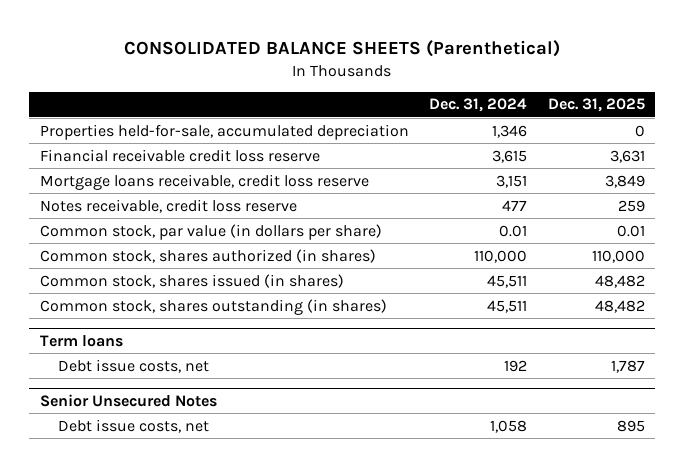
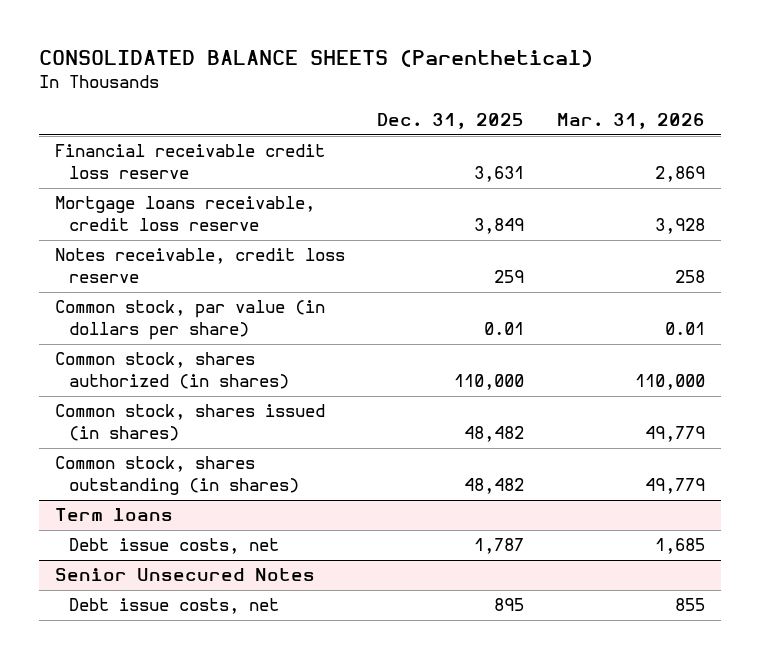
[429,98,528,113] Dec. 31, 2024 -> none
none -> [557,113,706,130] Mar. 31, 2026
[39,123,409,140] Properties held-for-sale, accumulated depreciation -> none

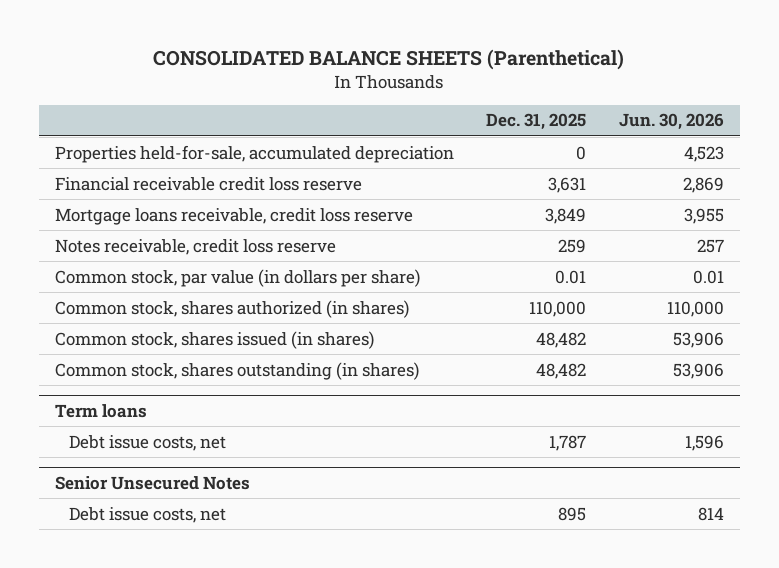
[557,113,706,130] Mar. 31, 2026 -> none
none -> [618,113,724,131] Jun. 30, 2026
none -> [55,144,455,163] Properties held-for-sale, accumulated depreciation

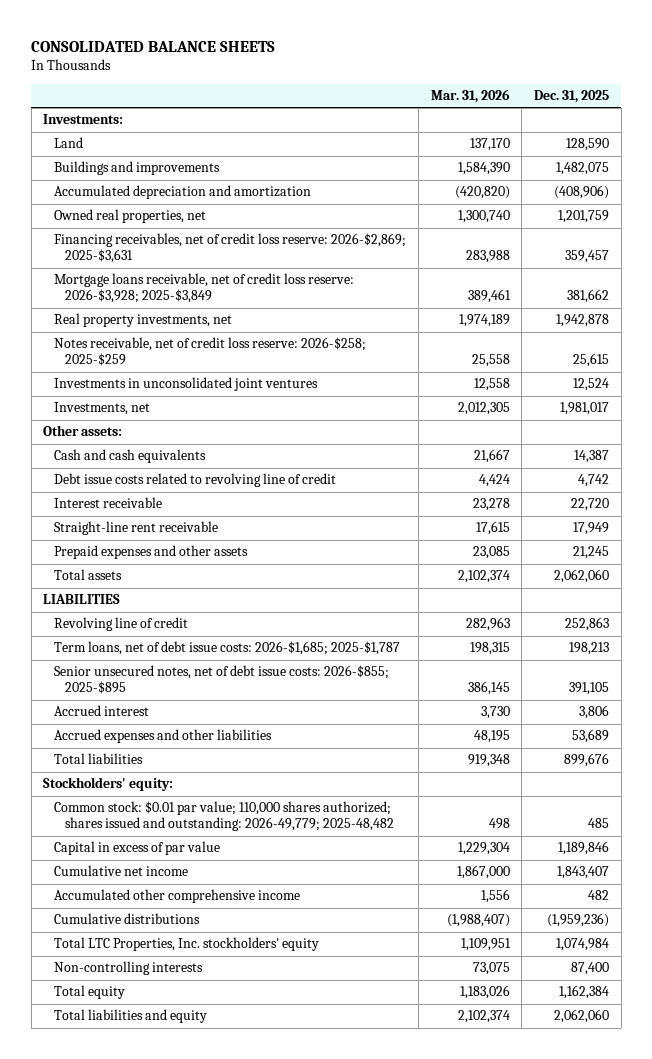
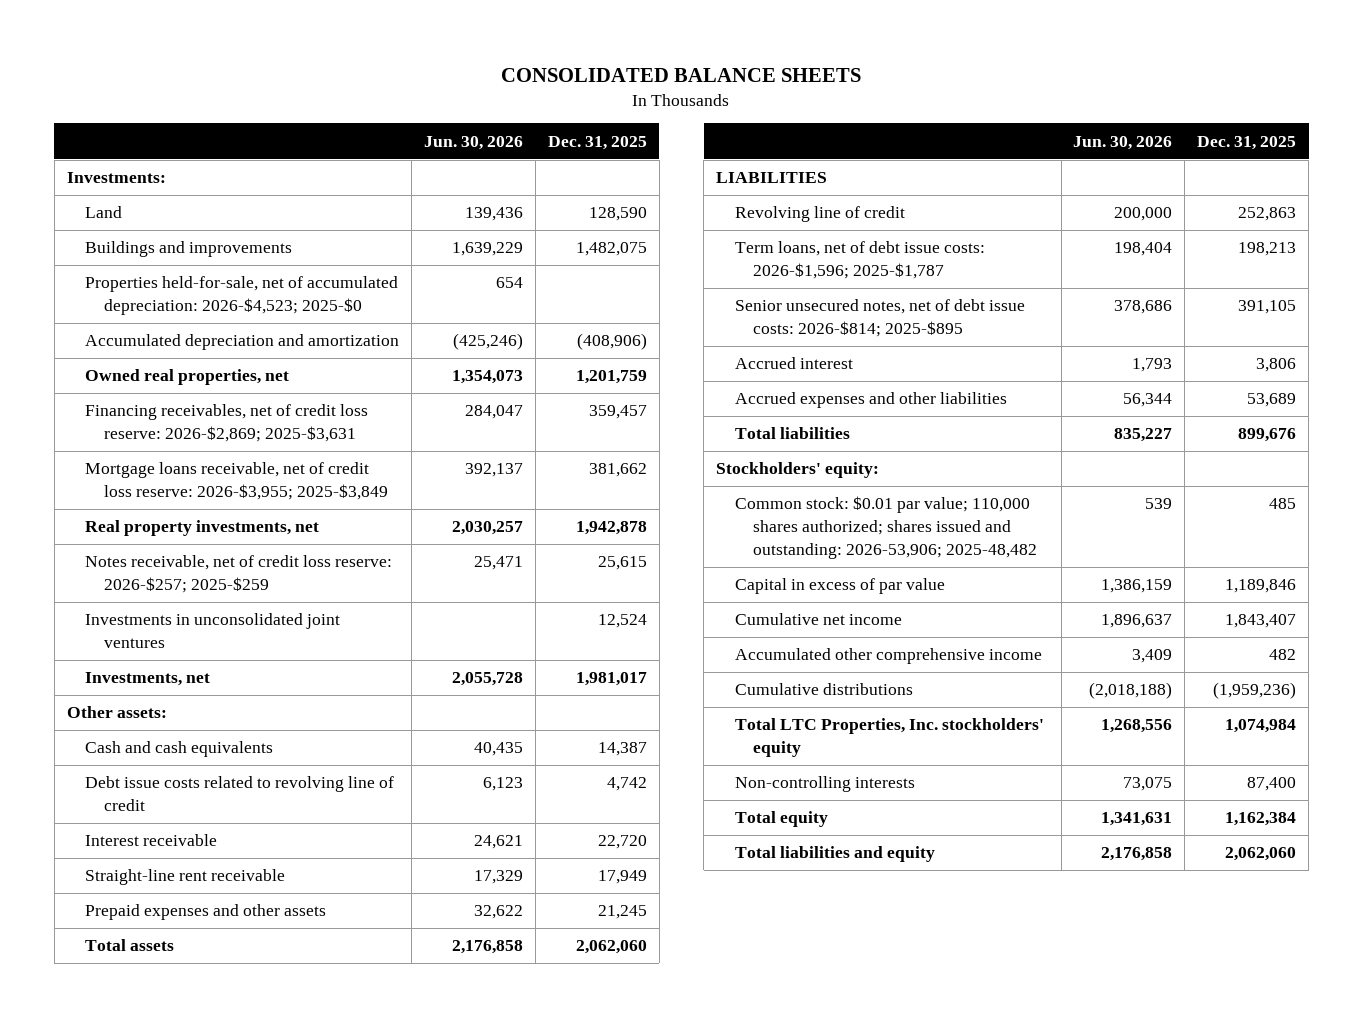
[430,89,510,104] Mar. 31, 2026 -> none
none -> [424,135,524,150] Jun. 30, 2026
none -> [85,276,399,316] Properties held-for-sale, net of accumulated depreciation: 2026-$4,523; 2025-$0
[54,273,355,304] Mortgage loans receivable, net of credit loss reserve: 2026-$3,928; 2025-$3,849 -> [85,462,389,501] Mortgage loans receivable, net of credit loss reserve: 2026-$3,955; 2025-$3,849
[54,337,367,367] Notes receivable, net of credit loss reserve: 2026-$258; 2025-$259 -> [85,555,393,594] Notes receivable, net of credit loss reserve: 2026-$257; 2025-$259
[54,641,401,656] Term loans, net of debt issue costs: 2026-$1,685; 2025-$1,787 -> [734,241,985,280] Term loans, net of debt issue costs: 2026-$1,596; 2025-$1,787
[54,665,390,695] Senior unsecured notes, net of debt issue costs: 2026-$855; 2025-$895 -> [734,299,1025,338] Senior unsecured notes, net of debt issue costs: 2026-$814; 2025-$895
[54,801,395,832] Common stock: $0.01 par value; 110,000 shares authorized; shares issued and outstanding: 2026-49,779; 2025-48,482 -> [734,496,1038,560] Common stock: $0.01 par value; 110,000 shares authorized; shares issued and outstanding: 2026-53,906; 2025-48,482

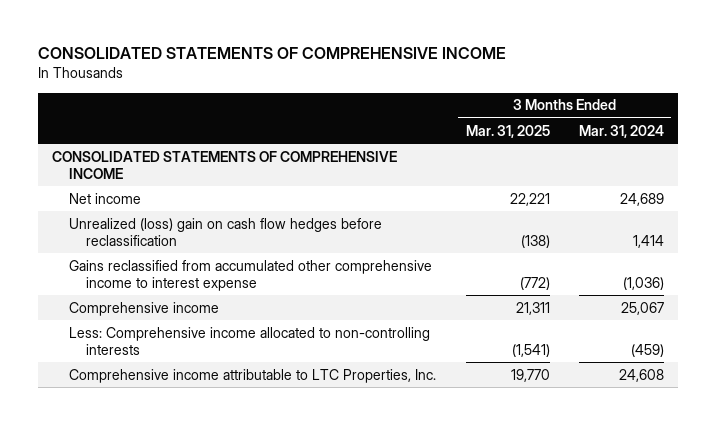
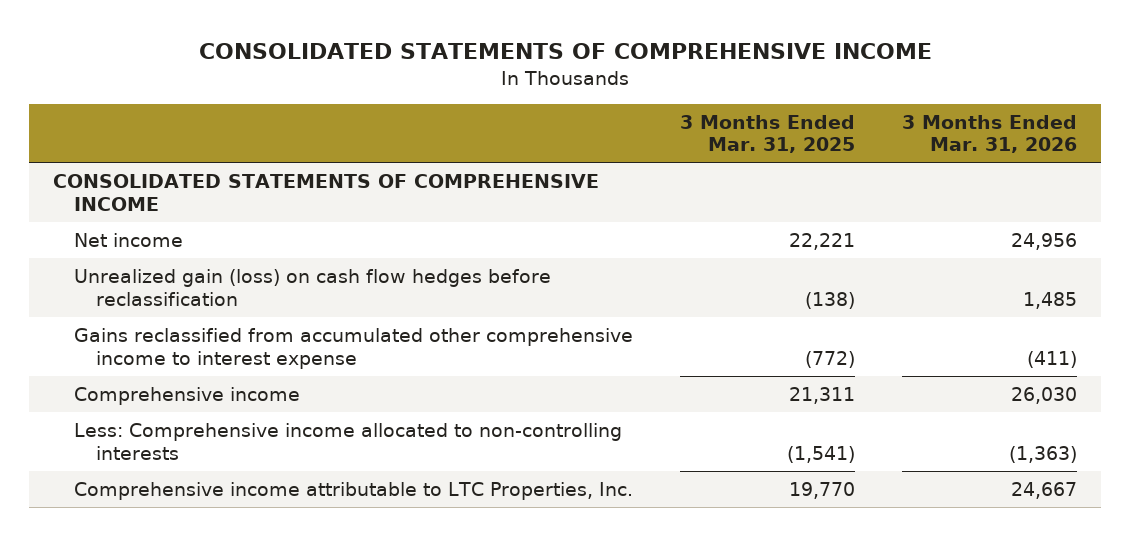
[578,124,664,138] Mar. 31, 2024 -> none
none -> [902,114,1078,154] 3 Months Ended Mar. 31, 2026
[69,217,383,246] Unrealized (loss) gain on cash flow hedges before reclassification -> [74,269,552,306] Unrealized gain (loss) on cash flow hedges before reclassification

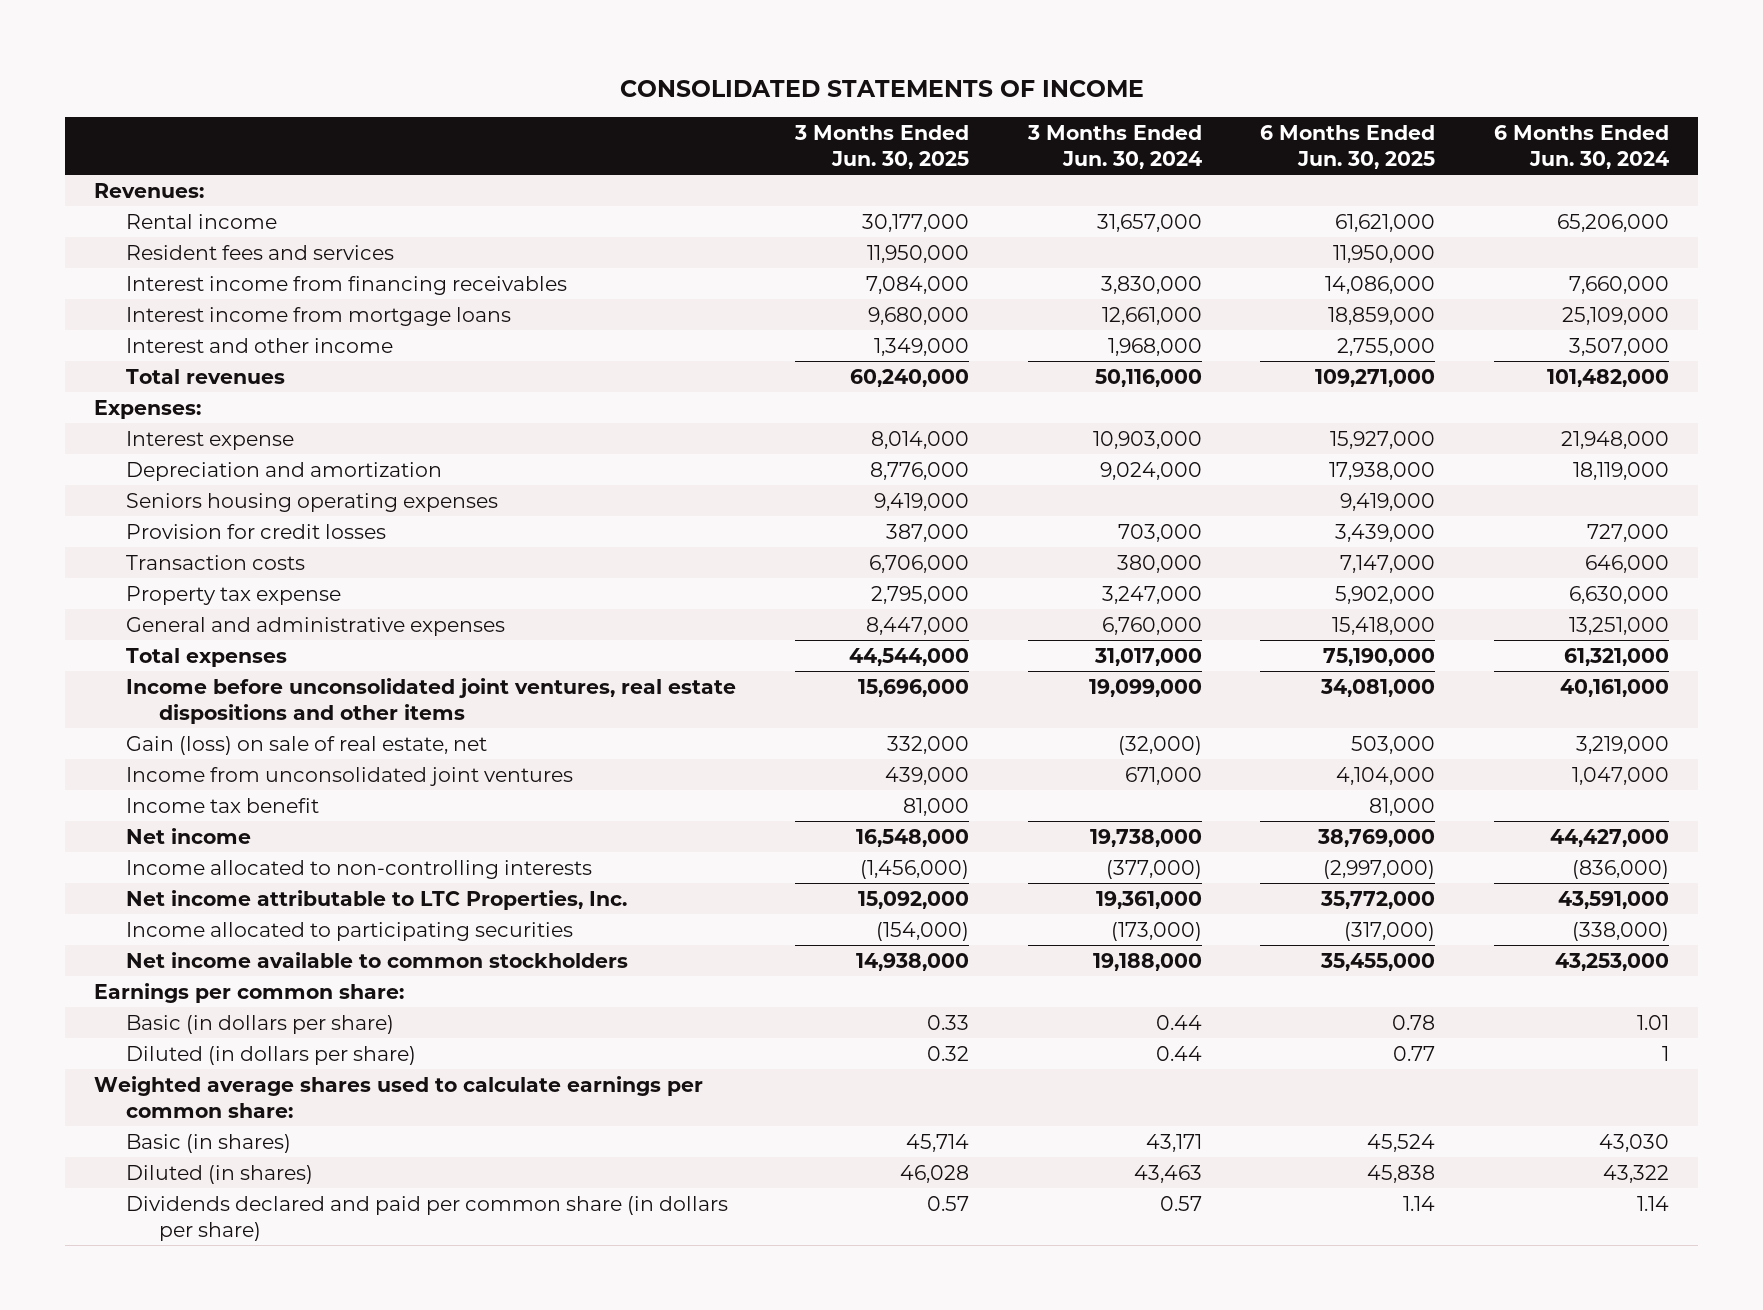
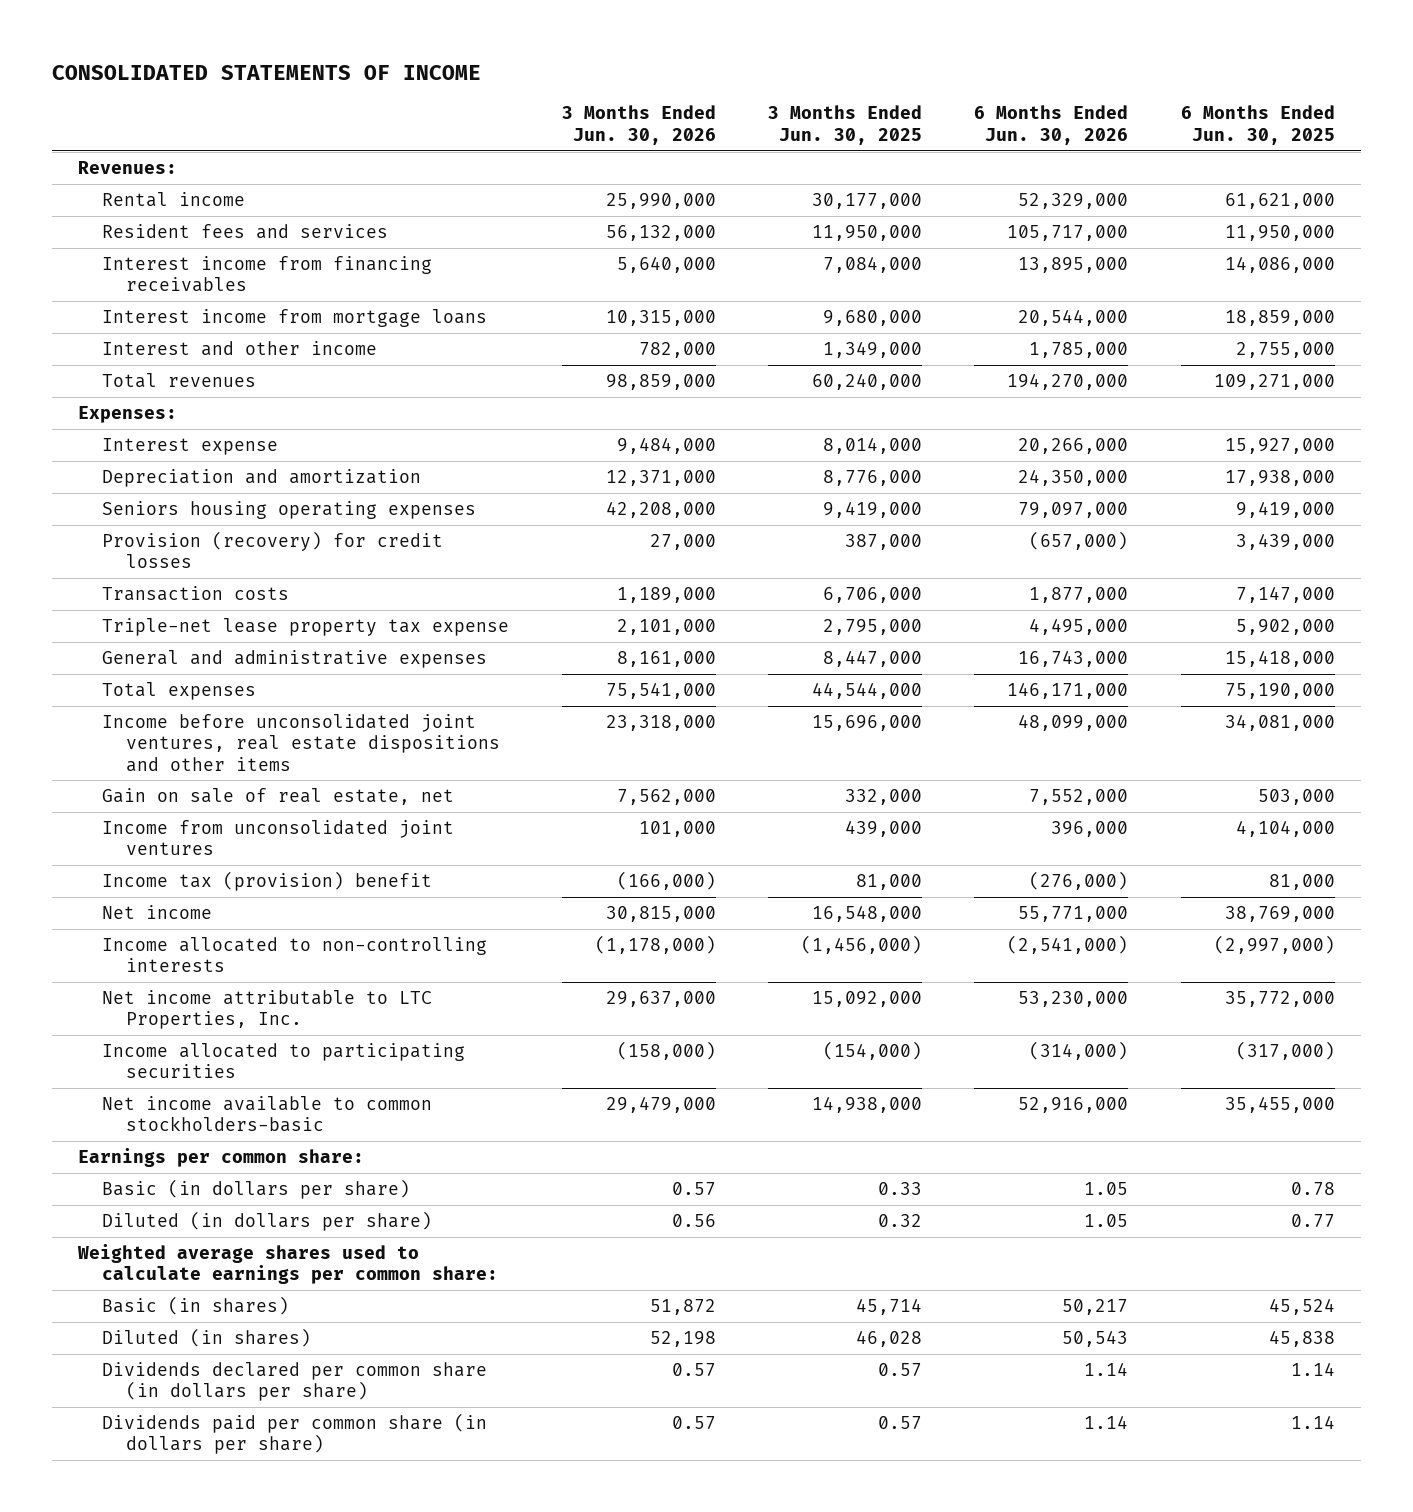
[1026,125,1202,169] 3 Months Ended Jun. 30, 2024 -> none
[1494,125,1670,169] 6 Months Ended Jun. 30, 2024 -> none
none -> [561,105,716,145] 3 Months Ended Jun. 30, 2026
none -> [974,105,1129,145] 6 Months Ended Jun. 30, 2026
[126,523,387,539] Provision for credit losses -> [102,531,444,569] Provision (recovery) for credit losses
[126,585,342,605] Property tax expense -> [102,618,510,637] Triple-net lease property tax expense
[126,735,488,755] Gain (loss) on sale of real estate, net -> [102,788,455,806] Gain on sale of real estate, net
[126,797,320,813] Income tax benefit -> [102,871,433,892] Income tax (provision) benefit
[126,951,629,968] Net income available to common stockholders -> [102,1096,433,1133] Net income available to common stockholders-basic
none -> [102,1362,488,1402] Dividends declared per common share (in dollars per share)
[126,1195,729,1241] Dividends declared and paid per common share (in dollars per share) -> [102,1413,488,1455] Dividends paid per common share (in dollars per share)

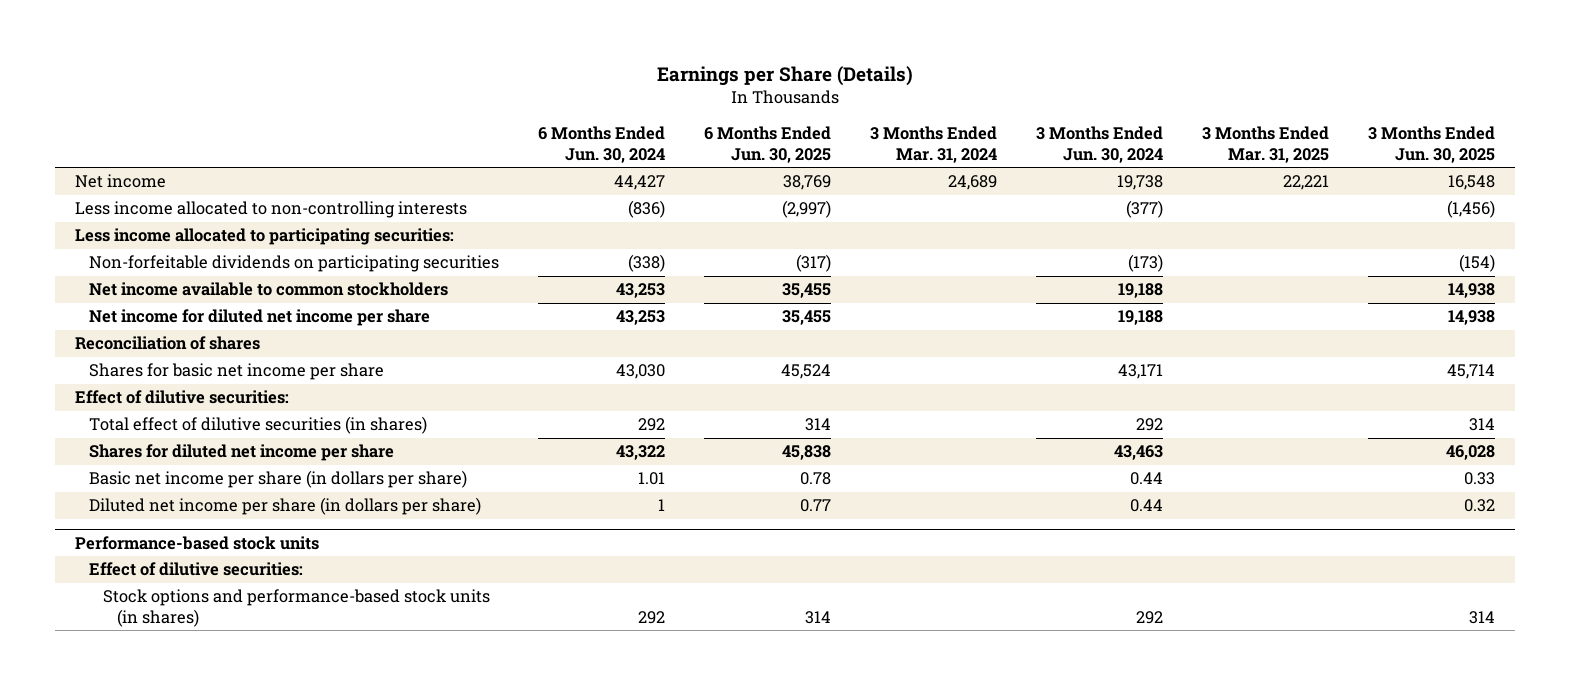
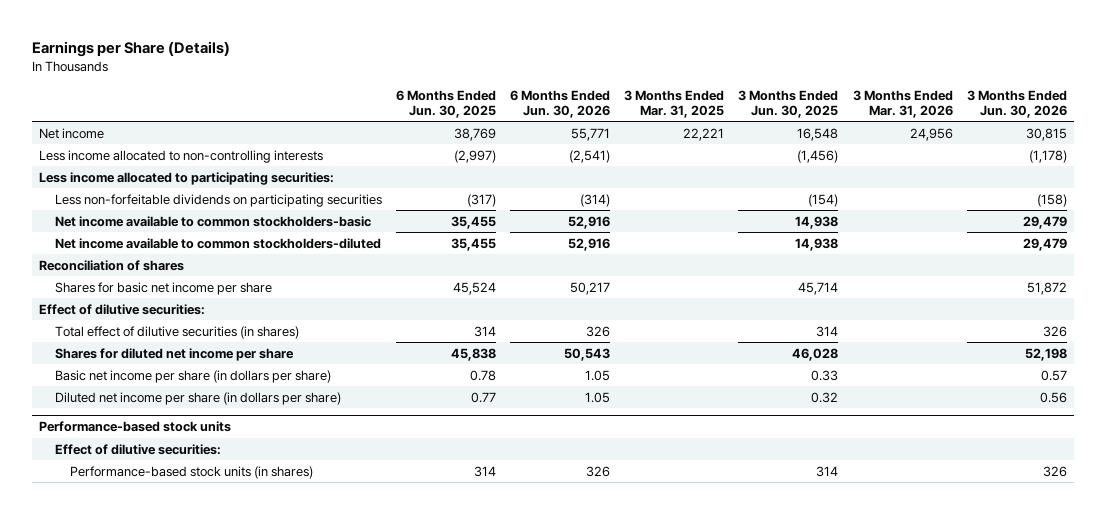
[537,126,665,163] 6 Months Ended Jun. 30, 2024 -> none
[869,126,997,163] 3 Months Ended Mar. 31, 2024 -> none
[1036,126,1164,163] 3 Months Ended Jun. 30, 2024 -> none
none -> [510,89,611,118] 6 Months Ended Jun. 30, 2026
none -> [852,89,953,118] 3 Months Ended Mar. 31, 2026
none -> [966,89,1067,118] 3 Months Ended Jun. 30, 2026
[88,255,499,273] Non-forfeitable dividends on participating securities -> [54,193,382,207] Less non-forfeitable dividends on participating securities
[88,282,448,297] Net income available to common stockholders -> [54,215,371,227] Net income available to common stockholders-basic
[88,309,430,327] Net income for diluted net income per share -> [54,237,381,249] Net income available to common stockholders-diluted
[102,589,490,627] Stock options and performance-based stock units (in shares) -> [70,465,314,479] Performance-based stock units (in shares)

